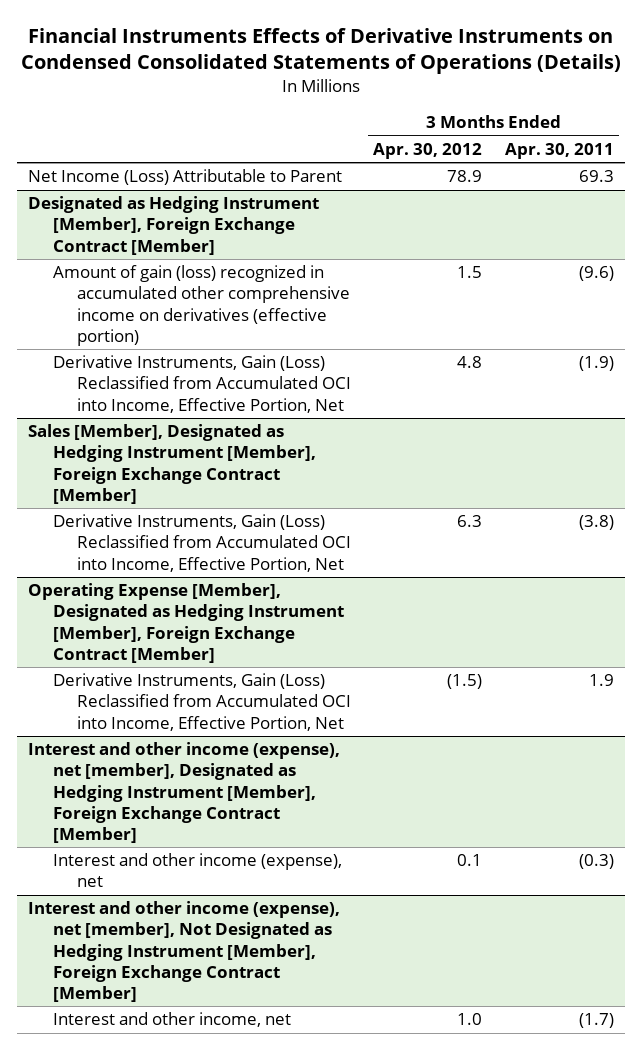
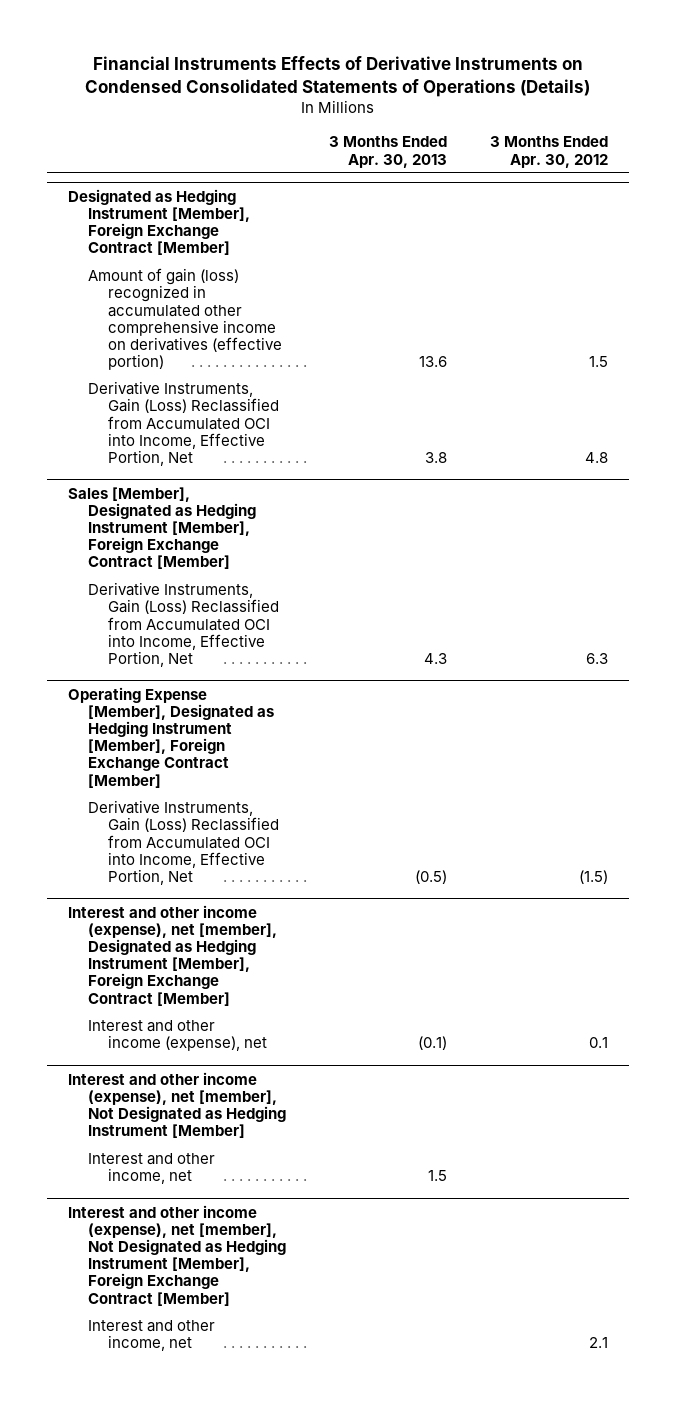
[504,142,614,159] Apr. 30, 2011 -> none
none -> [328,136,447,168] 3 Months Ended Apr. 30, 2013
[27,169,342,186] Net Income (Loss) Attributable to Parent -> none
none -> [68,1071,287,1139] Interest and other income (expense), net [member], Not Designated as Hedging Instrument [Member]
none -> [88,1153,216,1185] Interest and other income, net
[457,1013,483,1026] 1.0 -> [588,1337,608,1349] 2.1

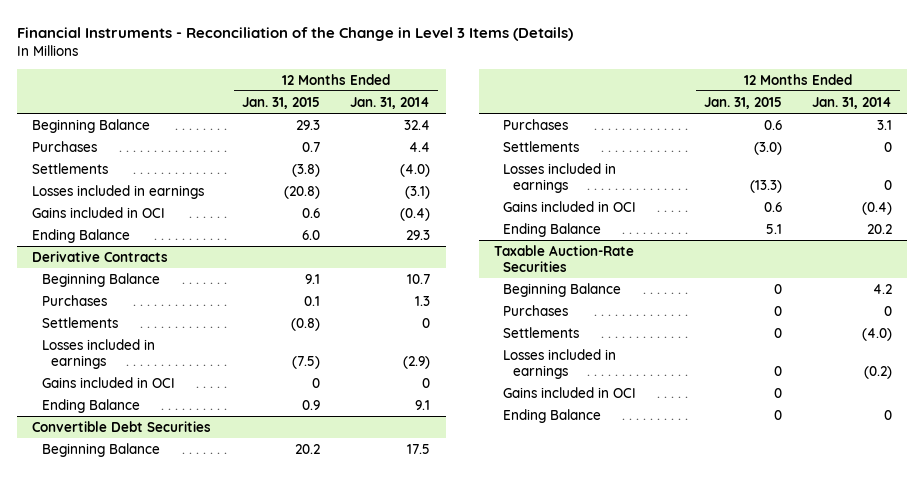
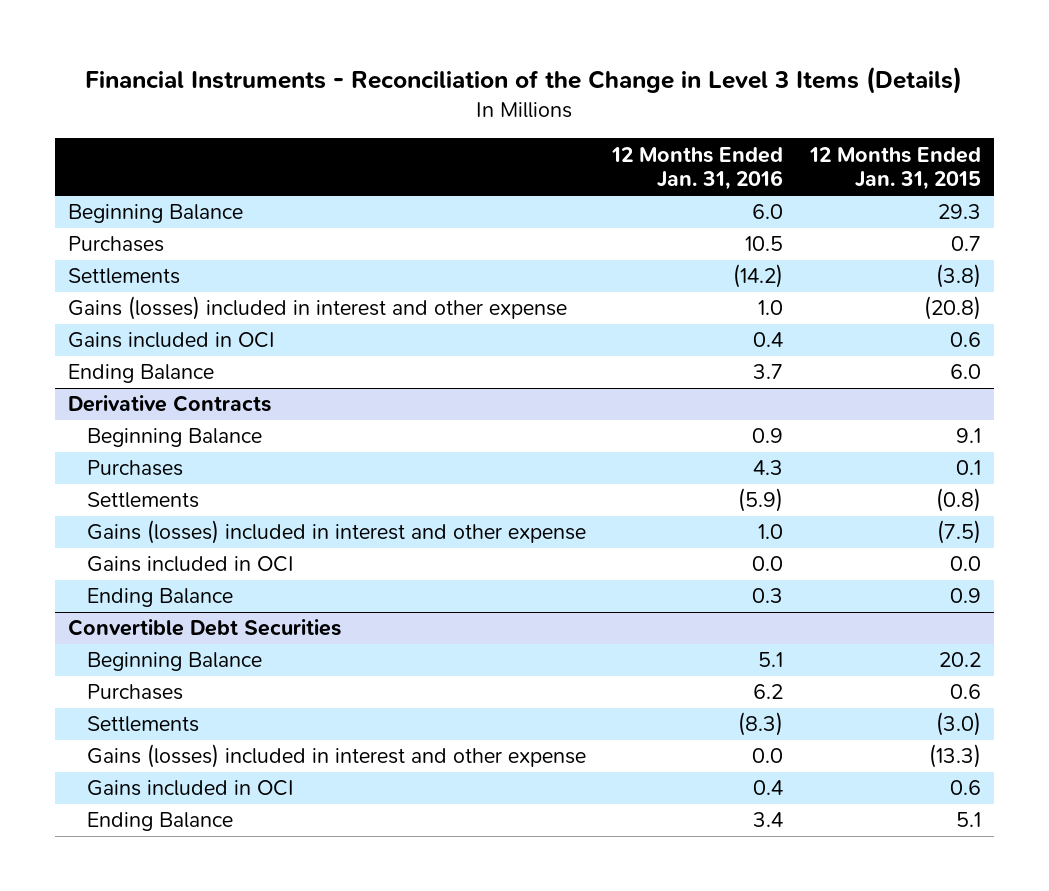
[350,96,431,109] Jan. 31, 2014 -> none
none -> [611,146,784,191] 12 Months Ended Jan. 31, 2016
[32,184,205,199] Losses included in earnings -> [68,296,568,321] Gains (losses) included in interest and other expense
[41,338,155,369] Losses included in earnings -> [87,520,587,545] Gains (losses) included in interest and other expense
[311,377,320,388] 0 -> [949,556,981,572] 0.0
[503,162,617,193] Losses included in earnings -> [87,744,587,769] Gains (losses) included in interest and other expense
[494,244,635,272] Taxable Auction-Rate Securities -> none
[503,282,622,297] Beginning Balance -> none
[503,304,569,316] Purchases -> none
[503,326,580,338] Settlements -> none
[503,348,617,379] Losses included in earnings -> none
[503,386,637,398] Gains included in OCI -> none
[503,408,602,423] Ending Balance -> none

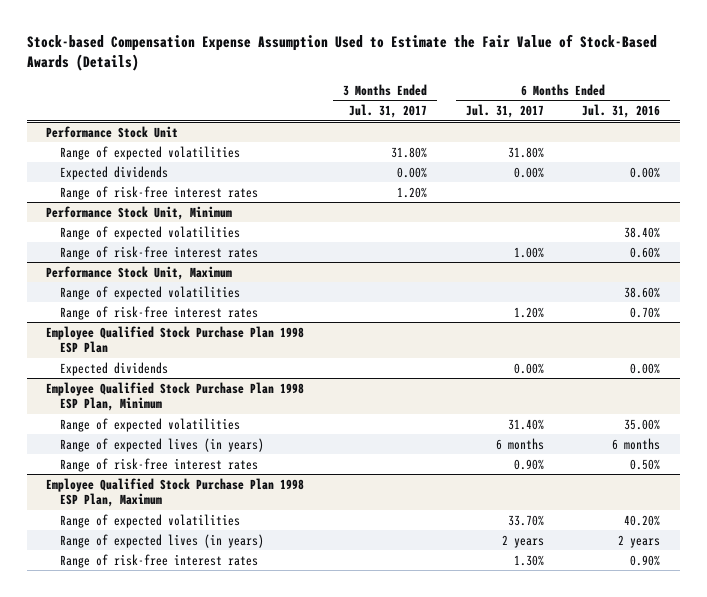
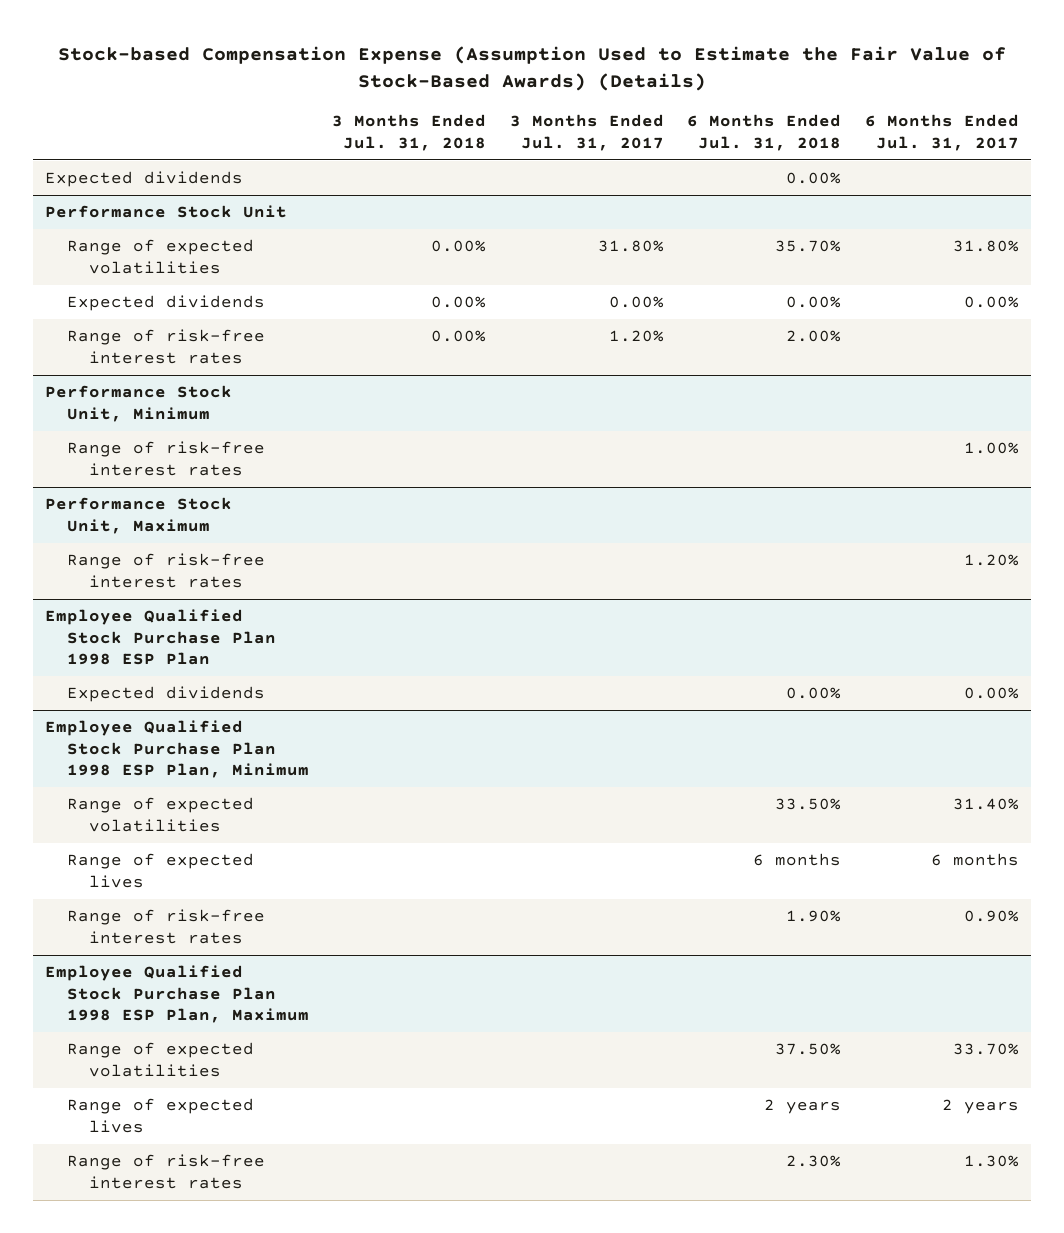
[26,34,657,72] Stock-based Compensation Expense Assumption Used to Estimate the Fair Value of Stock-Based Awards (Details) -> [57,46,1006,91] Stock-based Compensation Expense (Assumption Used to Estimate the Fair Value of Stock-Based Awards) (Details)
[582,104,661,119] Jul. 31, 2016 -> none
none -> [332,114,487,151] 3 Months Ended Jul. 31, 2018
none -> [687,114,842,151] 6 Months Ended Jul. 31, 2018
none -> [44,171,243,188] Expected dividends
[59,225,240,240] Range of expected volatilities -> none
[59,285,240,300] Range of expected volatilities -> none
[59,437,264,452] Range of expected lives (in years) -> [66,853,254,888] Range of expected lives
[59,533,264,548] Range of expected lives (in years) -> [66,1098,254,1133] Range of expected lives

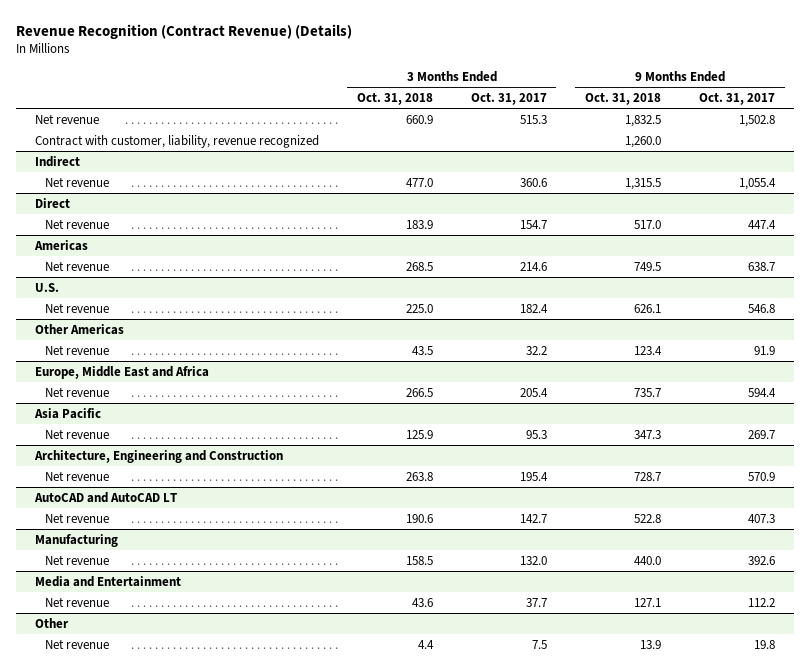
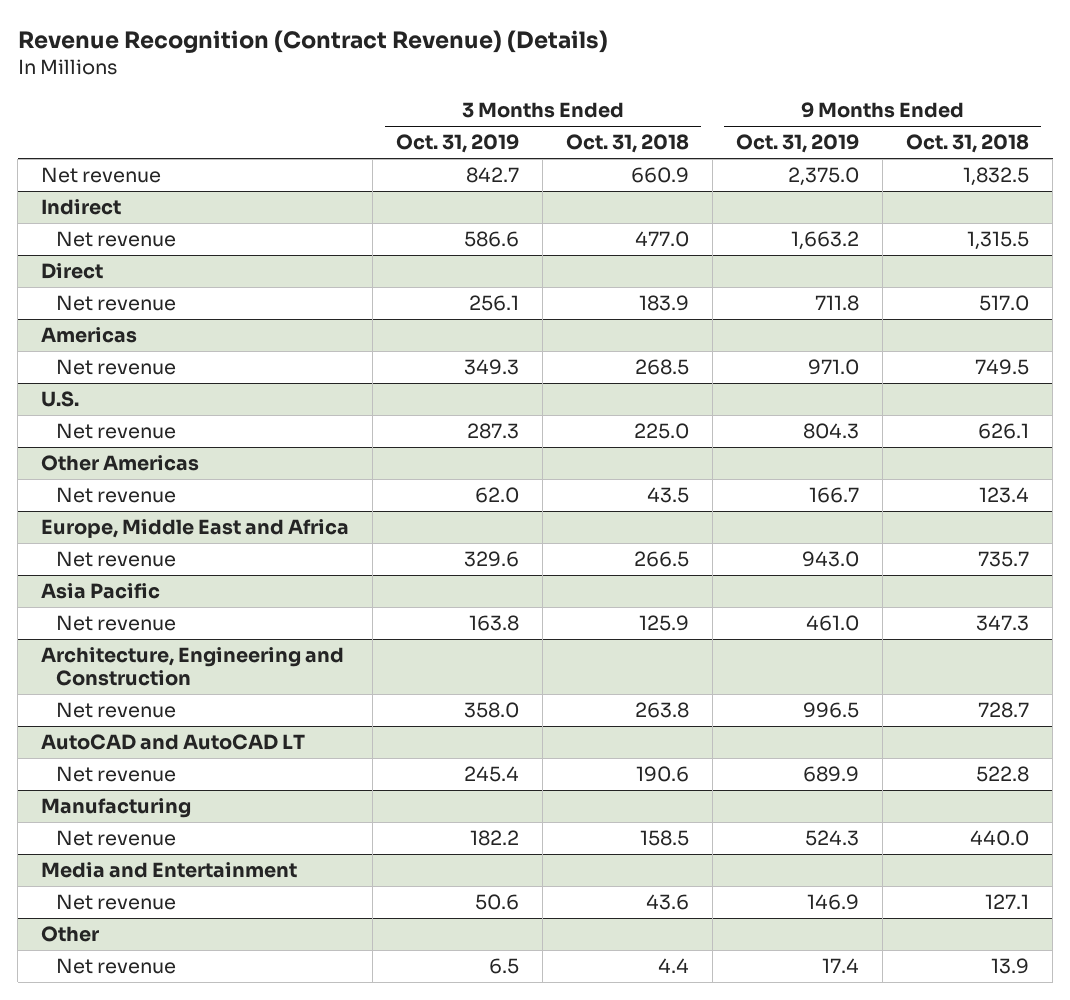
[470,93,547,106] Oct. 31, 2017 -> none
[699,93,776,106] Oct. 31, 2017 -> none
none -> [396,134,520,154] Oct. 31, 2019
none -> [736,134,860,154] Oct. 31, 2019
[34,134,319,148] Contract with customer, liability, revenue recognized -> none

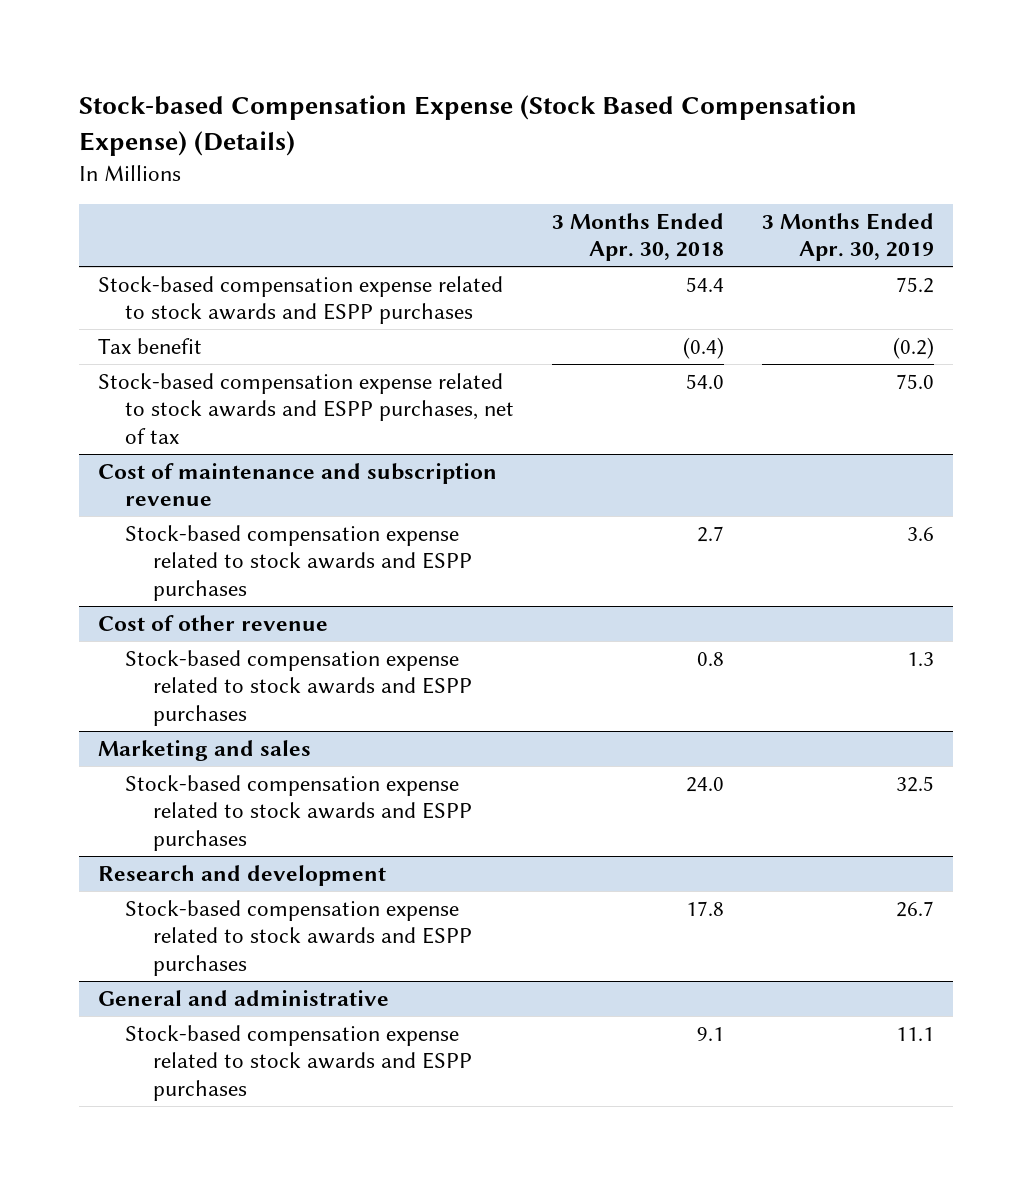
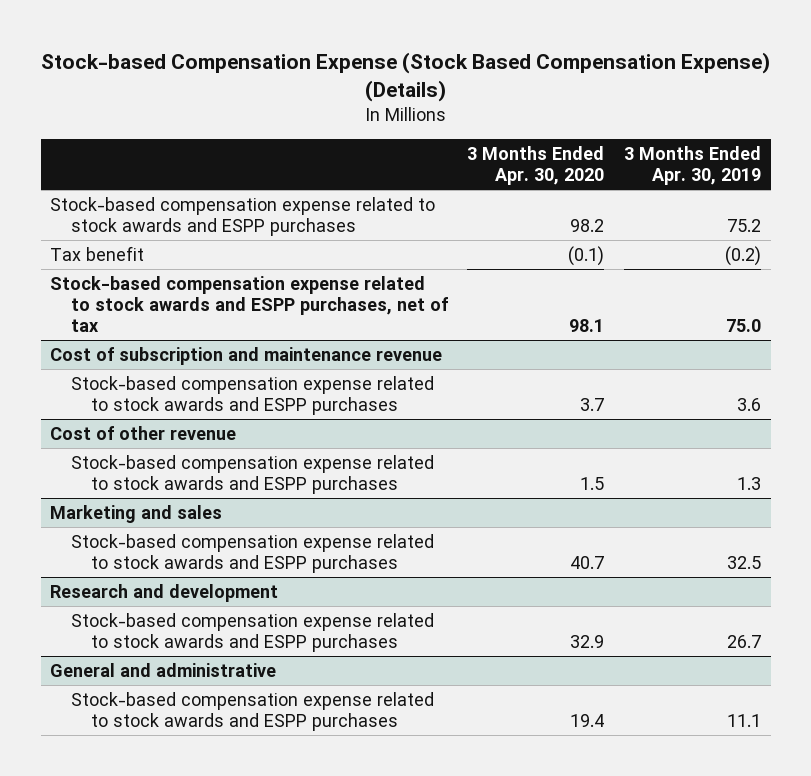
[552,212,725,262] 3 Months Ended Apr. 30, 2018 -> none
none -> [467,146,605,186] 3 Months Ended Apr. 30, 2020
[97,462,497,507] Cost of maintenance and subscription revenue -> [50,346,443,365] Cost of subscription and maintenance revenue

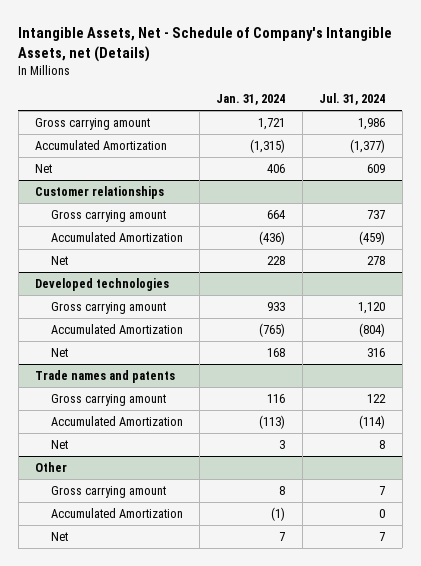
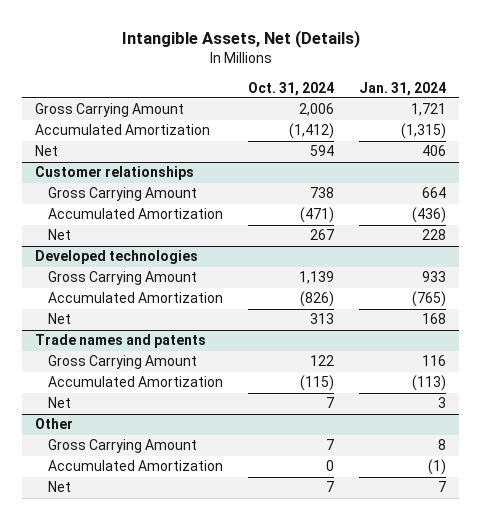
[18,27,393,62] Intangible Assets, Net - Schedule of Company's Intangible Assets, net (Details) -> [121,29,360,48] Intangible Assets, Net (Details)
[319,93,386,106] Jul. 31, 2024 -> none
none -> [247,81,334,96] Oct. 31, 2024
[35,117,151,130] Gross carrying amount -> [34,103,184,118] Gross Carrying Amount
[50,209,166,222] Gross carrying amount -> [47,187,197,202] Gross Carrying Amount
[50,301,166,314] Gross carrying amount -> [47,271,197,286] Gross Carrying Amount
[50,393,166,406] Gross carrying amount -> [47,355,197,370] Gross Carrying Amount
[50,485,166,498] Gross carrying amount -> [47,439,197,454] Gross Carrying Amount

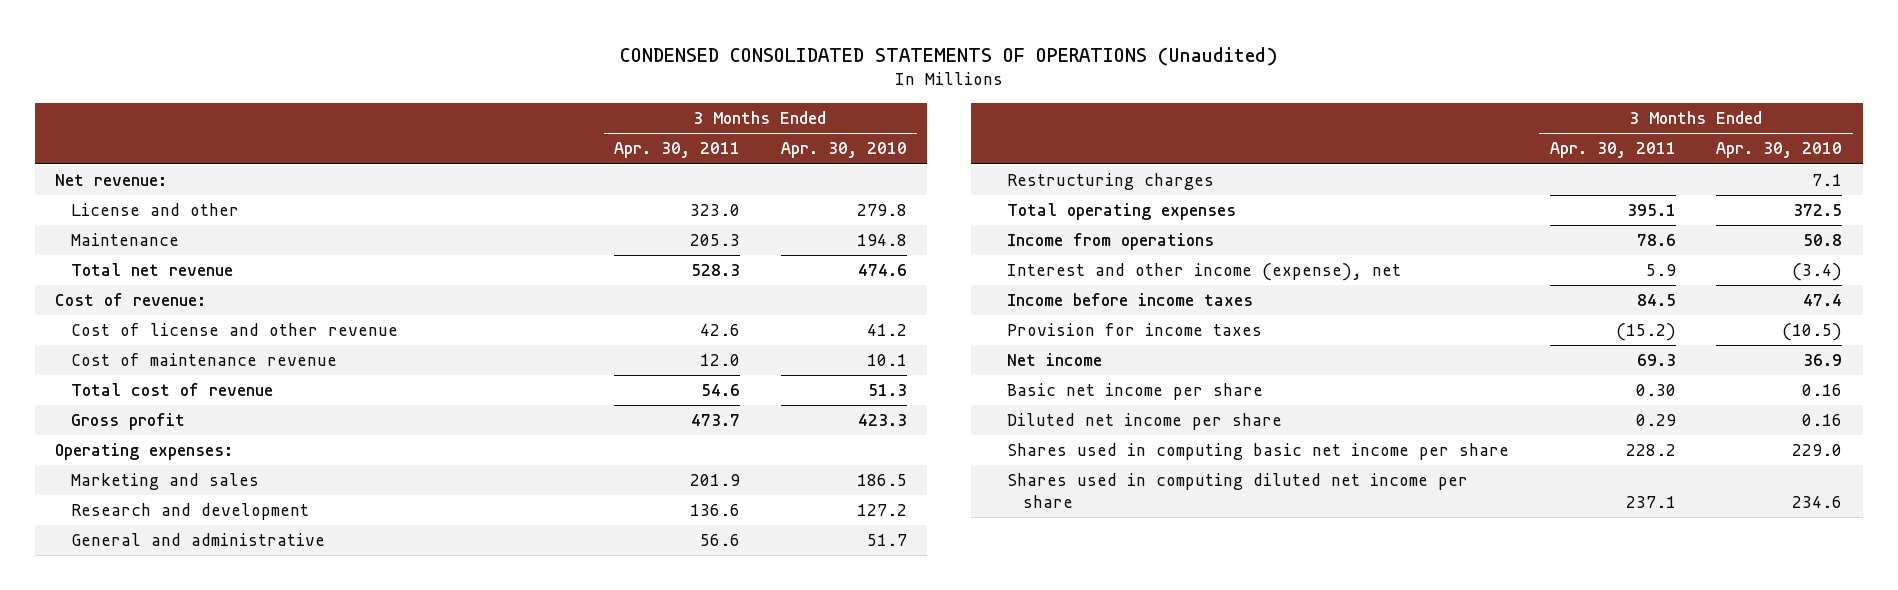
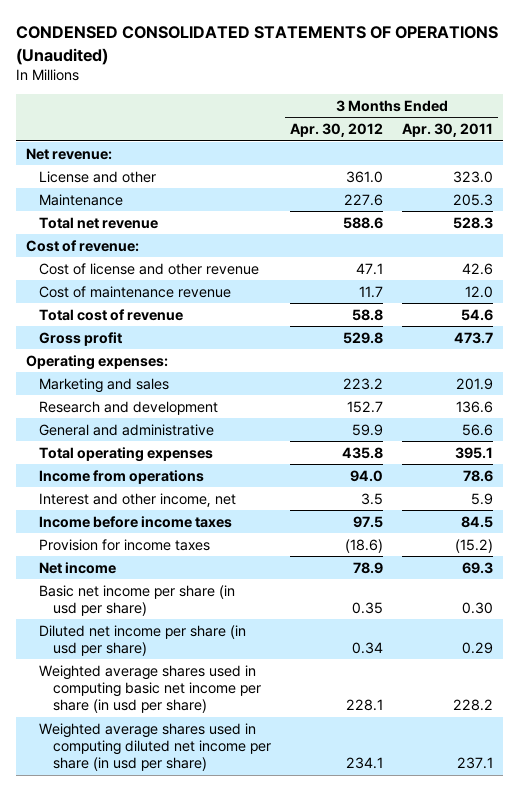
[780,142,907,159] Apr. 30, 2010 -> none
none -> [290,123,384,138] Apr. 30, 2012
[1006,173,1214,191] Restructuring charges -> none
[1006,263,1401,282] Interest and other income (expense), net -> [39,492,237,507] Interest and other income, net
[1006,383,1263,401] Basic net income per share -> [39,584,236,616] Basic net income per share (in usd per share)
[1006,413,1282,431] Diluted net income per share -> [39,624,247,656] Diluted net income per share (in usd per share)
[1006,443,1509,461] Shares used in computing basic net income per share -> [39,664,261,714] Weighted average shares used in computing basic net income per share (in usd per share)
[1006,473,1468,508] Shares used in computing diluted net income per share -> [39,722,271,772] Weighted average shares used in computing diluted net income per share (in usd per share)

